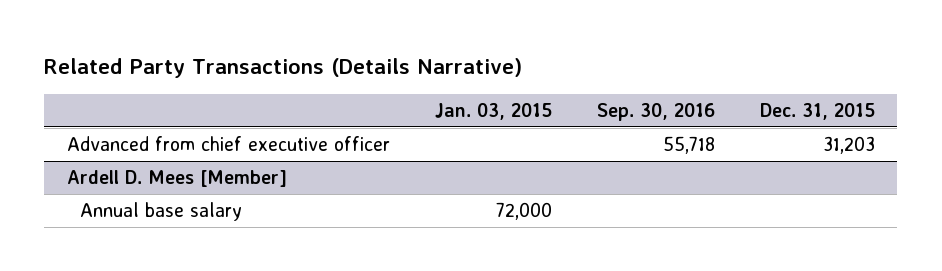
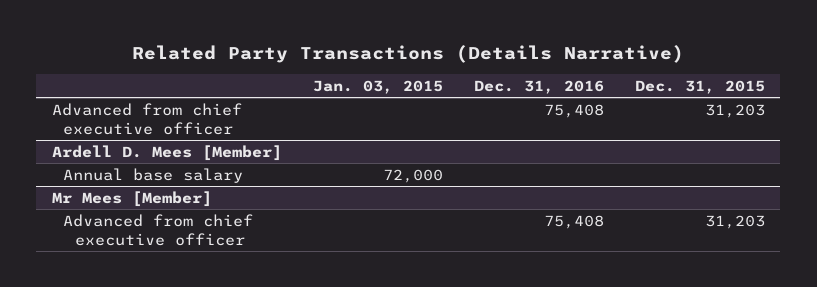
[596,102,715,121] Sep. 30, 2016 -> none
none -> [473,79,604,94] Dec. 31, 2016
none -> [51,190,212,207] Mr Mees [Member]
none -> [63,213,254,246] Advanced from chief executive officer

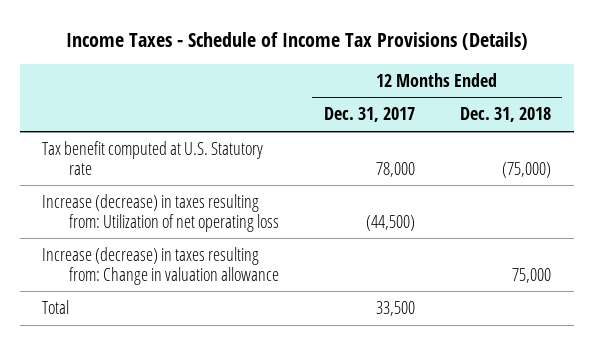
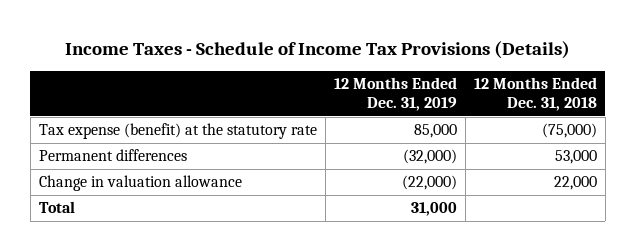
[323,107,415,123] Dec. 31, 2017 -> none
none -> [333,77,457,112] 12 Months Ended Dec. 31, 2019
[42,193,279,232] Increase (decrease) in taxes resulting from: Utilization of net operating loss -> none
[42,140,264,175] Tax benefit computed at U.S. Statutory rate -> [38,123,317,140] Tax expense (benefit) at the statutory rate
none -> [38,149,187,162] Permanent differences
[42,246,279,285] Increase (decrease) in taxes resulting from: Change in valuation allowance -> [38,175,242,192] Change in valuation allowance
[511,267,551,283] 75,000 -> [553,176,597,191] 22,000

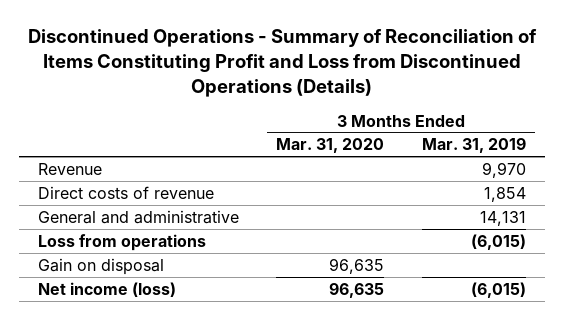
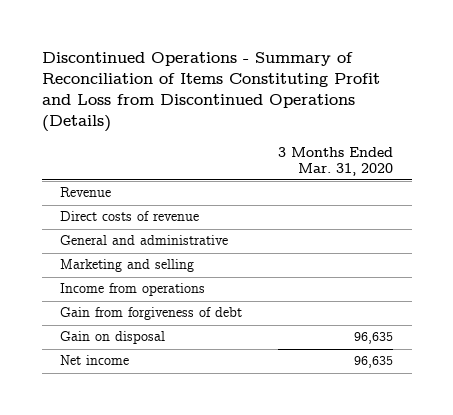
[421,137,526,154] Mar. 31, 2019 -> none
none -> [59,259,194,273] Marketing and selling
[37,233,206,251] Loss from operations -> [59,283,205,297] Income from operations
none -> [59,307,242,321] Gain from forgiveness of debt
[37,281,176,297] Net income (loss) -> [59,355,129,366] Net income

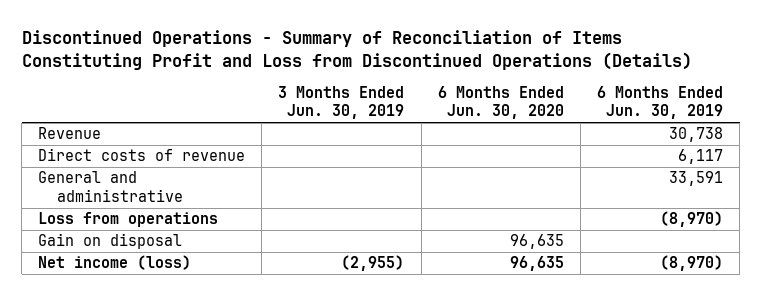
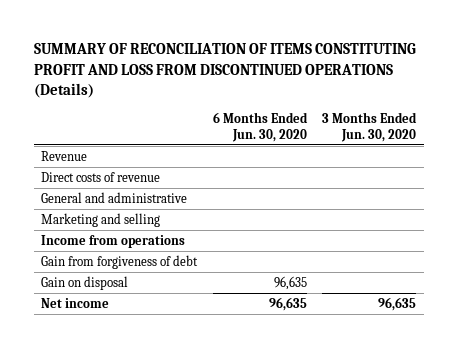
[21,30,692,70] Discontinued Operations - Summary of Reconciliation of Items Constituting Profit and Loss from Discontinued Operations (Details) -> [33,43,416,99] SUMMARY OF RECONCILIATION OF ITEMS CONSTITUTING PROFIT AND LOSS FROM DISCONTINUED OPERATIONS (Details)
[278,85,405,120] 3 Months Ended Jun. 30, 2019 -> none
[597,85,724,120] 6 Months Ended Jun. 30, 2019 -> none
none -> [321,112,417,142] 3 Months Ended Jun. 30, 2020
none -> [41,212,161,227] Marketing and selling
[38,212,219,228] Loss from operations -> [41,234,186,248] Income from operations
none -> [41,254,199,269] Gain from forgiveness of debt
[38,255,192,271] Net income (loss) -> [41,297,110,308] Net income

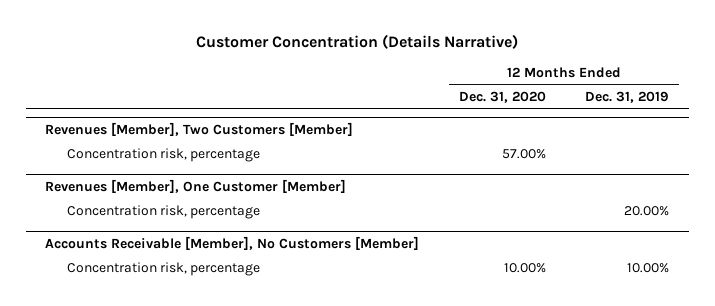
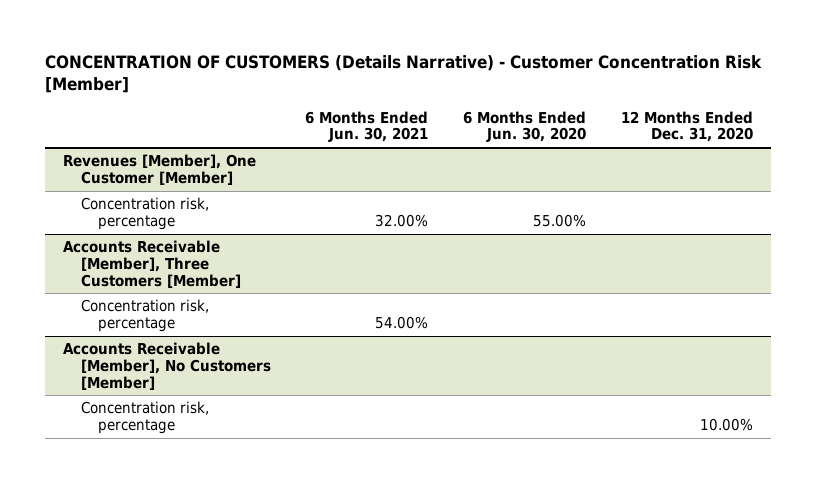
[196,33,519,49] Customer Concentration (Details Narrative) -> [45,54,763,94] CONCENTRATION OF CUSTOMERS (Details Narrative) - Customer Concentration Risk [Member]
[585,90,670,103] Dec. 31, 2019 -> none
none -> [305,110,429,143] 6 Months Ended Jun. 30, 2021
none -> [463,110,587,143] 6 Months Ended Jun. 30, 2020
[45,122,354,137] Revenues [Member], Two Customers [Member] -> none
[66,148,260,163] Concentration risk, percentage -> none
none -> [62,240,241,288] Accounts Receivable [Member], Three Customers [Member]
none -> [80,299,209,332] Concentration risk, percentage

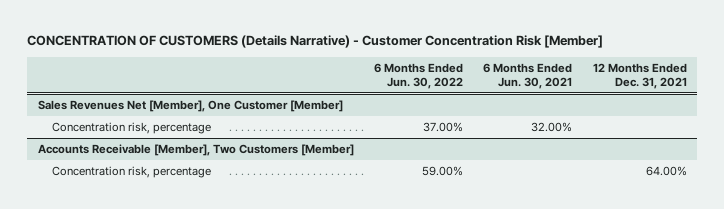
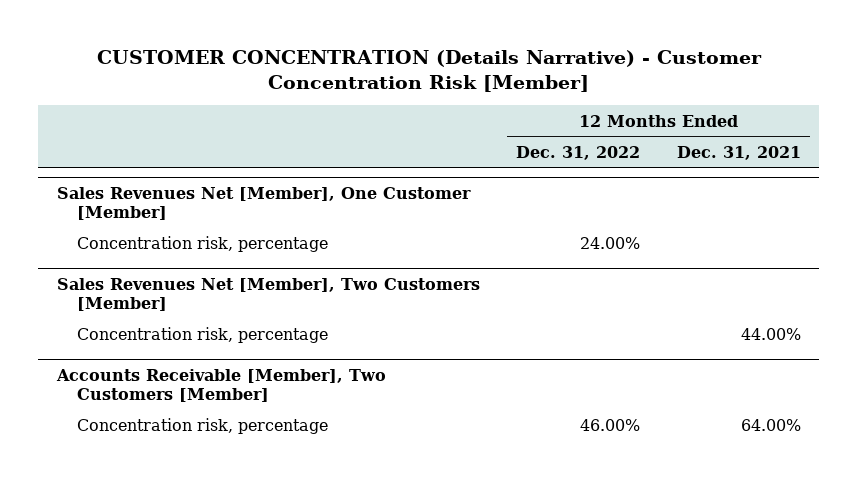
[27,35,604,49] CONCENTRATION OF CUSTOMERS (Details Narrative) - Customer Concentration Risk [Member] -> [96,49,762,92] CUSTOMER CONCENTRATION (Details Narrative) - Customer Concentration Risk [Member]
[373,62,463,89] 6 Months Ended Jun. 30, 2022 -> none
[483,62,573,89] 6 Months Ended Jun. 30, 2021 -> none
none -> [516,145,641,160] Dec. 31, 2022
none -> [56,278,480,312] Sales Revenues Net [Member], Two Customers [Member]
none -> [77,327,329,344] Concentration risk, percentage

